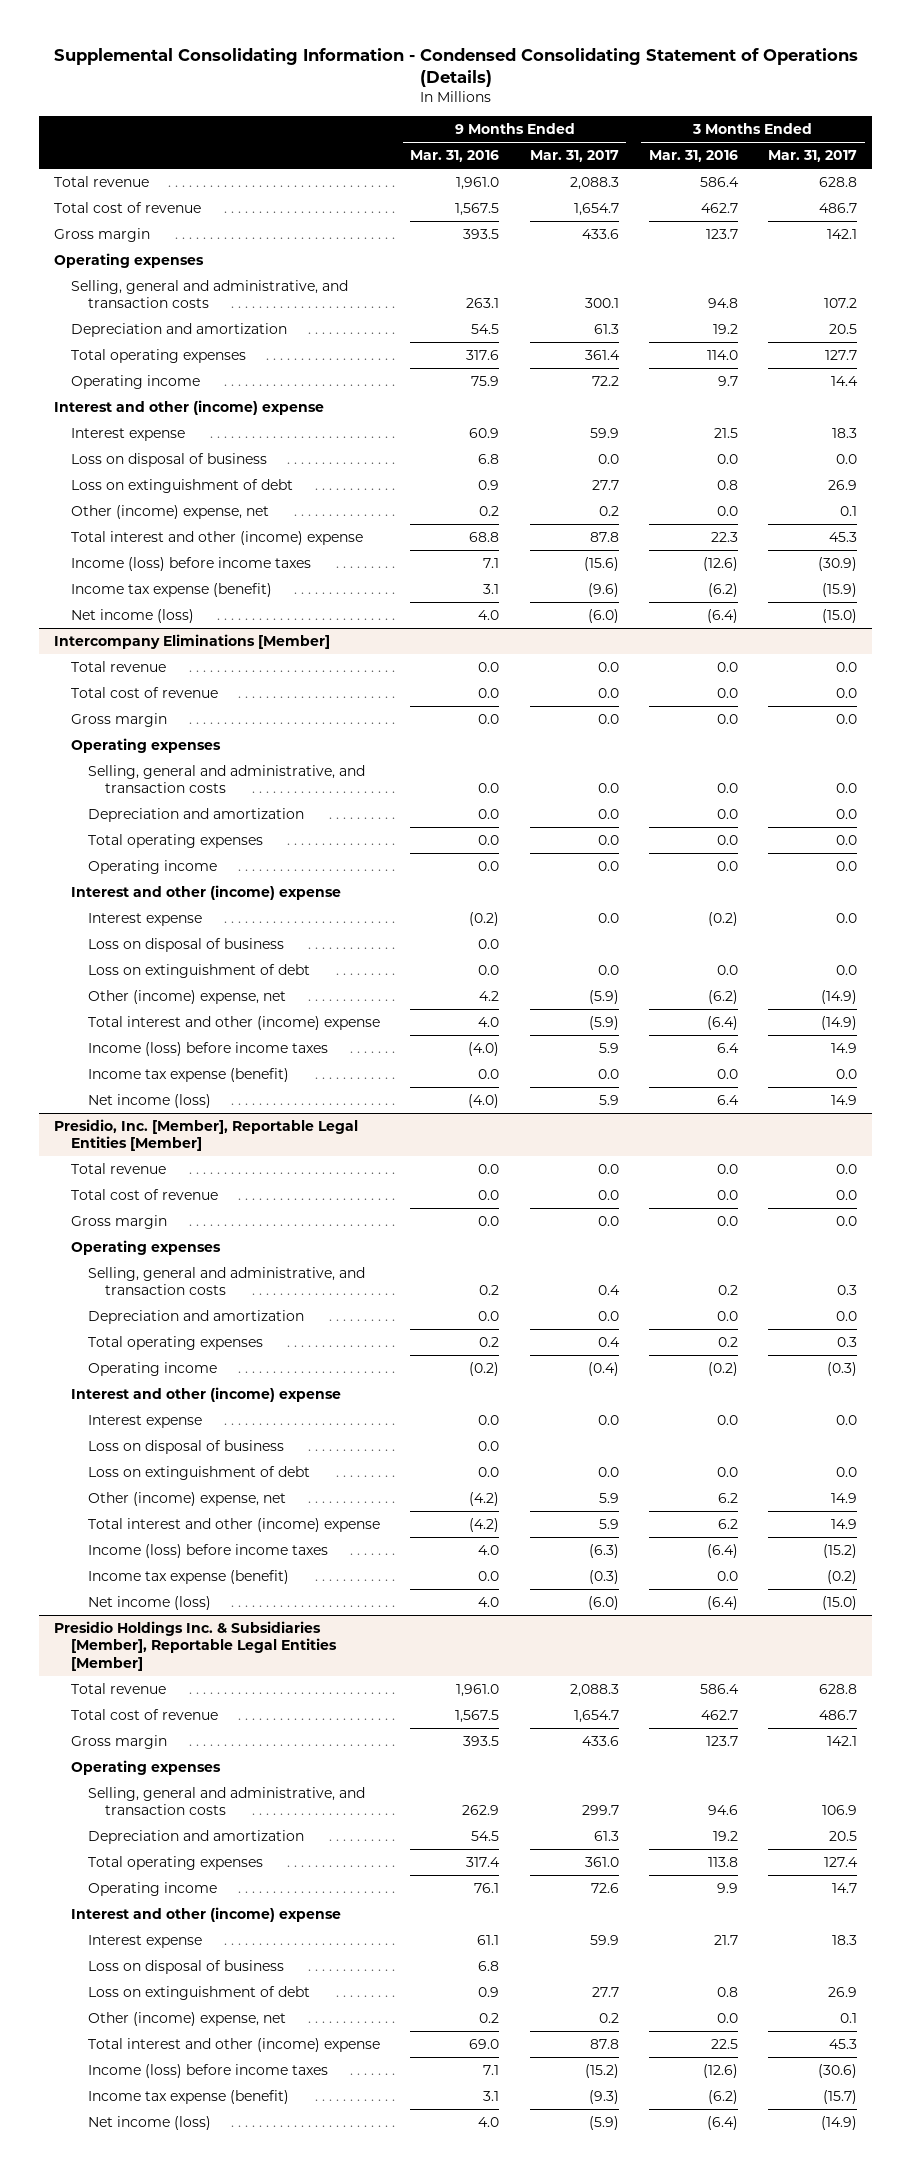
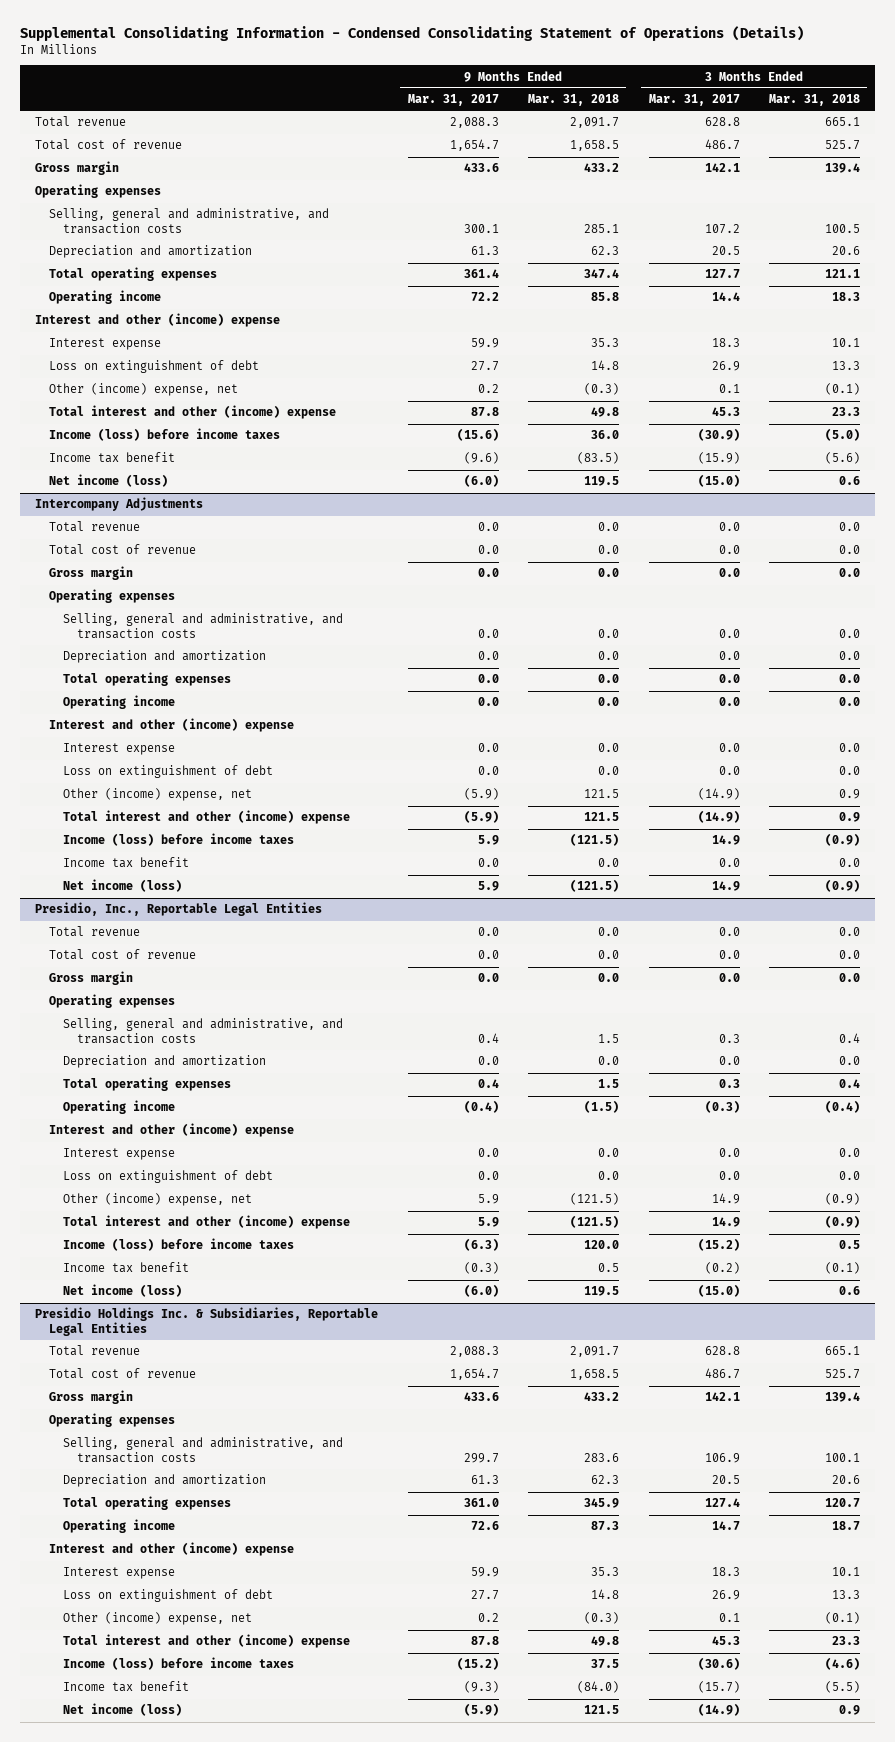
[410,150,500,163] Mar. 31, 2016 -> none
[648,150,738,163] Mar. 31, 2016 -> none
none -> [528,94,620,107] Mar. 31, 2018
none -> [769,94,861,107] Mar. 31, 2018
[71,452,268,467] Loss on disposal of business -> none
[71,582,273,597] Income tax expense (benefit) -> [48,452,175,464] Income tax benefit
[54,633,331,649] Intercompany Eliminations [Member] -> [35,497,204,512] Intercompany Adjustments
[88,937,285,952] Loss on disposal of business -> none
[88,1067,290,1082] Income tax expense (benefit) -> [62,857,189,869] Income tax benefit
[54,1118,359,1152] Presidio, Inc. [Member], Reportable Legal Entities [Member] -> [35,902,323,917] Presidio, Inc., Reportable Legal Entities
[88,1439,285,1454] Loss on disposal of business -> none
[88,1569,290,1584] Income tax expense (benefit) -> [62,1262,189,1274] Income tax benefit
[54,1620,338,1671] Presidio Holdings Inc. & Subsidiaries [Member], Reportable Legal Entities [Member] -> [35,1307,379,1336] Presidio Holdings Inc. & Subsidiaries, Reportable Legal Entities
[88,1959,285,1974] Loss on disposal of business -> none
[88,2089,290,2104] Income tax expense (benefit) -> [62,1681,189,1693] Income tax benefit

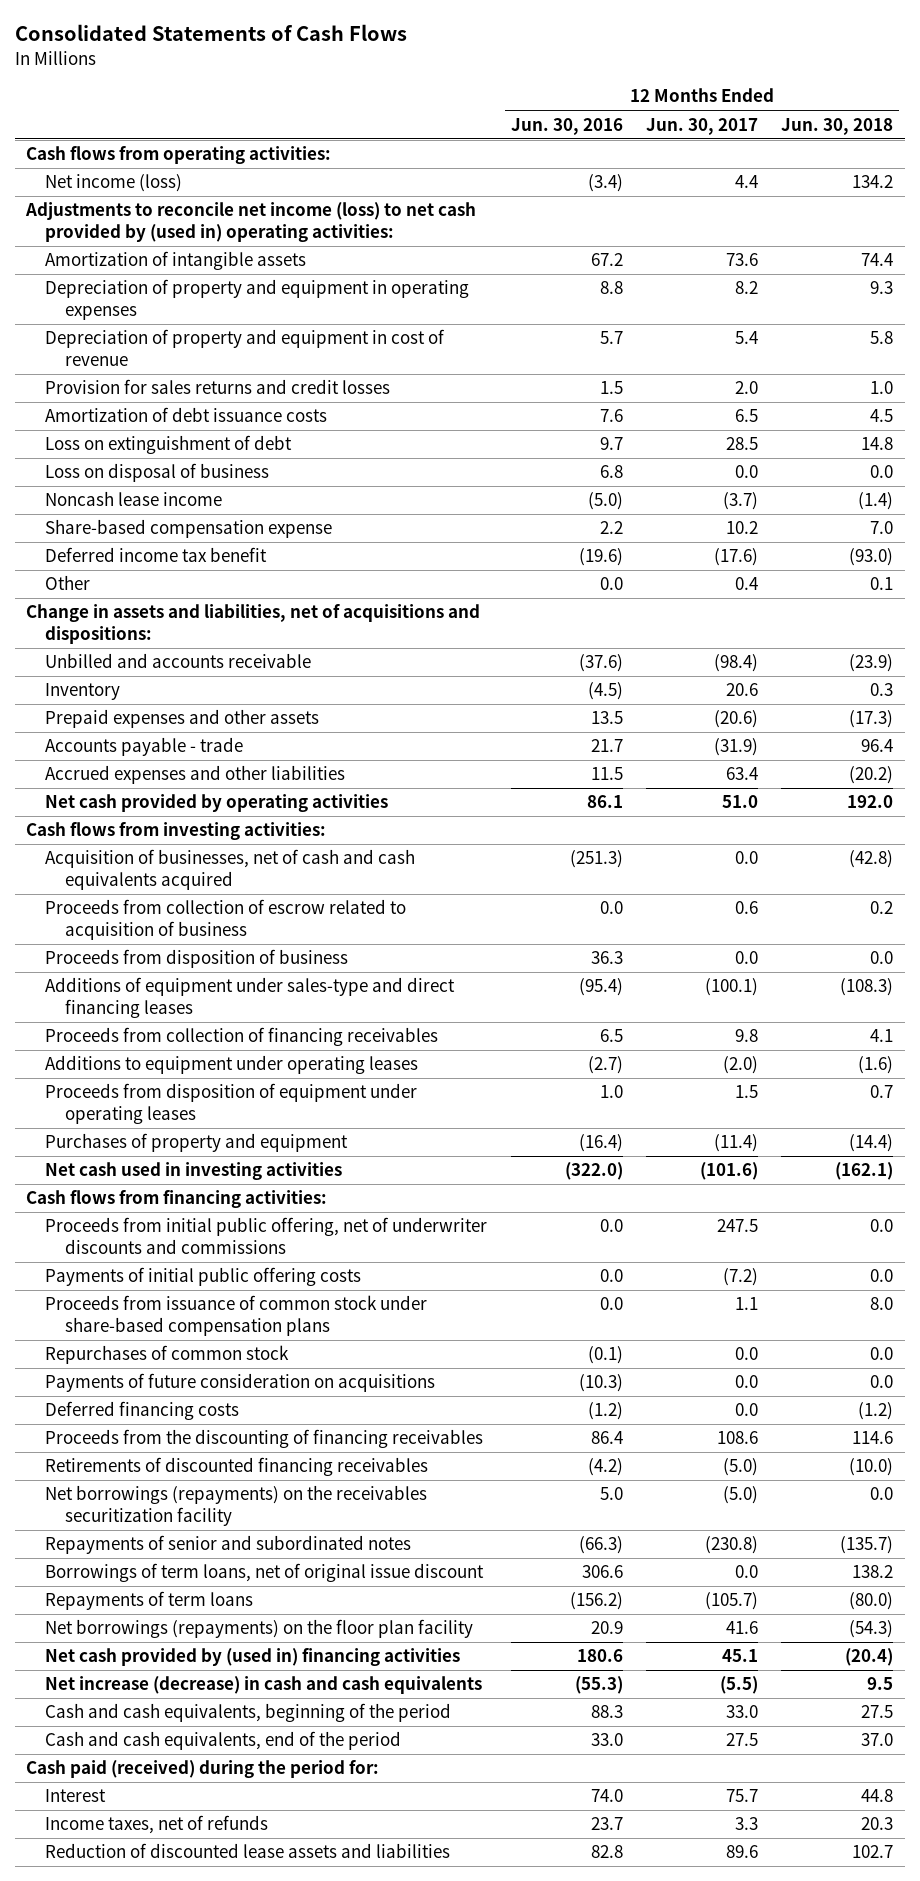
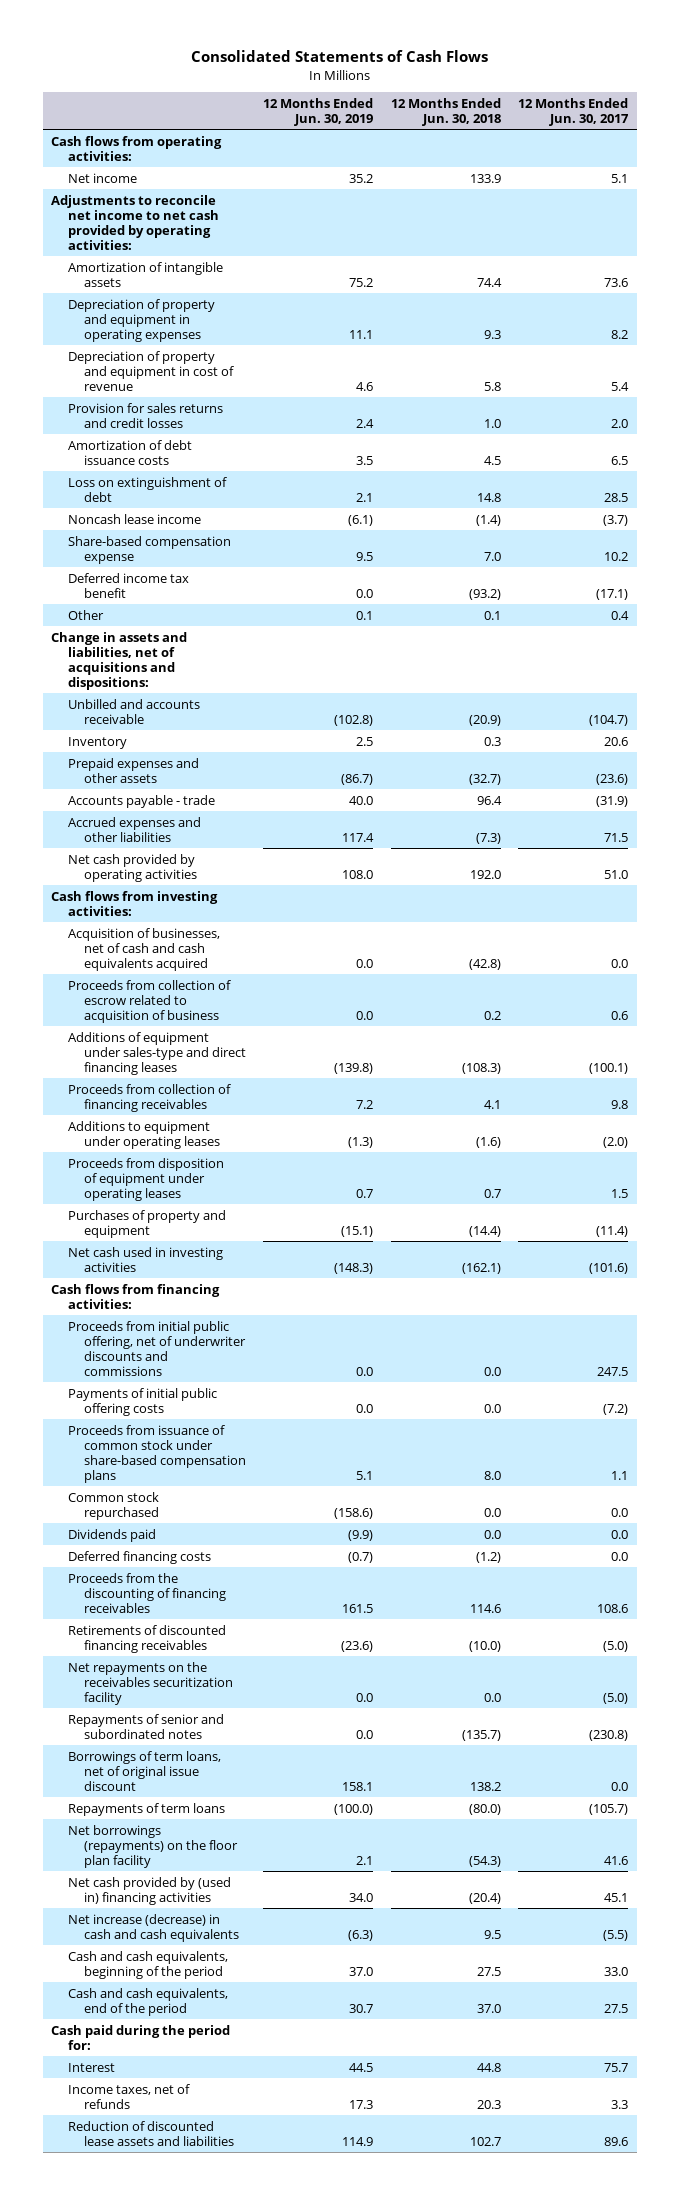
[510,117,623,135] Jun. 30, 2016 -> none
none -> [263,97,374,126] 12 Months Ended Jun. 30, 2019
[45,174,183,193] Net income (loss) -> [67,172,137,183] Net income
[735,175,759,189] 4.4 -> [610,173,628,183] 5.1
[852,175,894,189] 134.2 -> [469,173,501,183] 133.9
[25,202,477,243] Adjustments to reconcile net income (loss) to net cash provided by (used in) operating activities: -> [51,194,219,250] Adjustments to reconcile net income to net cash provided by operating activities:
[45,463,270,483] Loss on disposal of business -> none
[714,548,759,567] (17.6) -> [595,588,628,600] (17.1)
[849,548,894,567] (93.0) -> [468,588,501,600] (93.2)
[714,654,759,673] (98.4) -> [588,714,628,726] (104.7)
[849,654,894,673] (23.9) -> [468,714,501,726] (20.9)
[714,710,759,729] (20.6) -> [595,773,628,785] (23.6)
[849,710,894,729] (17.3) -> [468,773,501,785] (32.7)
[726,767,759,781] 63.4 -> [603,832,628,842] 71.5
[849,766,894,785] (20.2) -> [475,832,501,844] (7.3)
[45,949,349,969] Proceeds from disposition of business -> none
[45,1373,436,1393] Payments of future consideration on acquisitions -> none
[45,1345,290,1365] Repurchases of common stock -> [67,1491,159,1520] Common stock repurchased
none -> [67,1528,156,1542] Dividends paid
[45,1485,428,1527] Net borrowings (repayments) on the receivables securitization facility -> [67,1661,233,1705] Net repayments on the receivables securitization facility
[26,1760,380,1779] Cash paid (received) during the period for: -> [51,2024,231,2050] Cash paid during the period for:

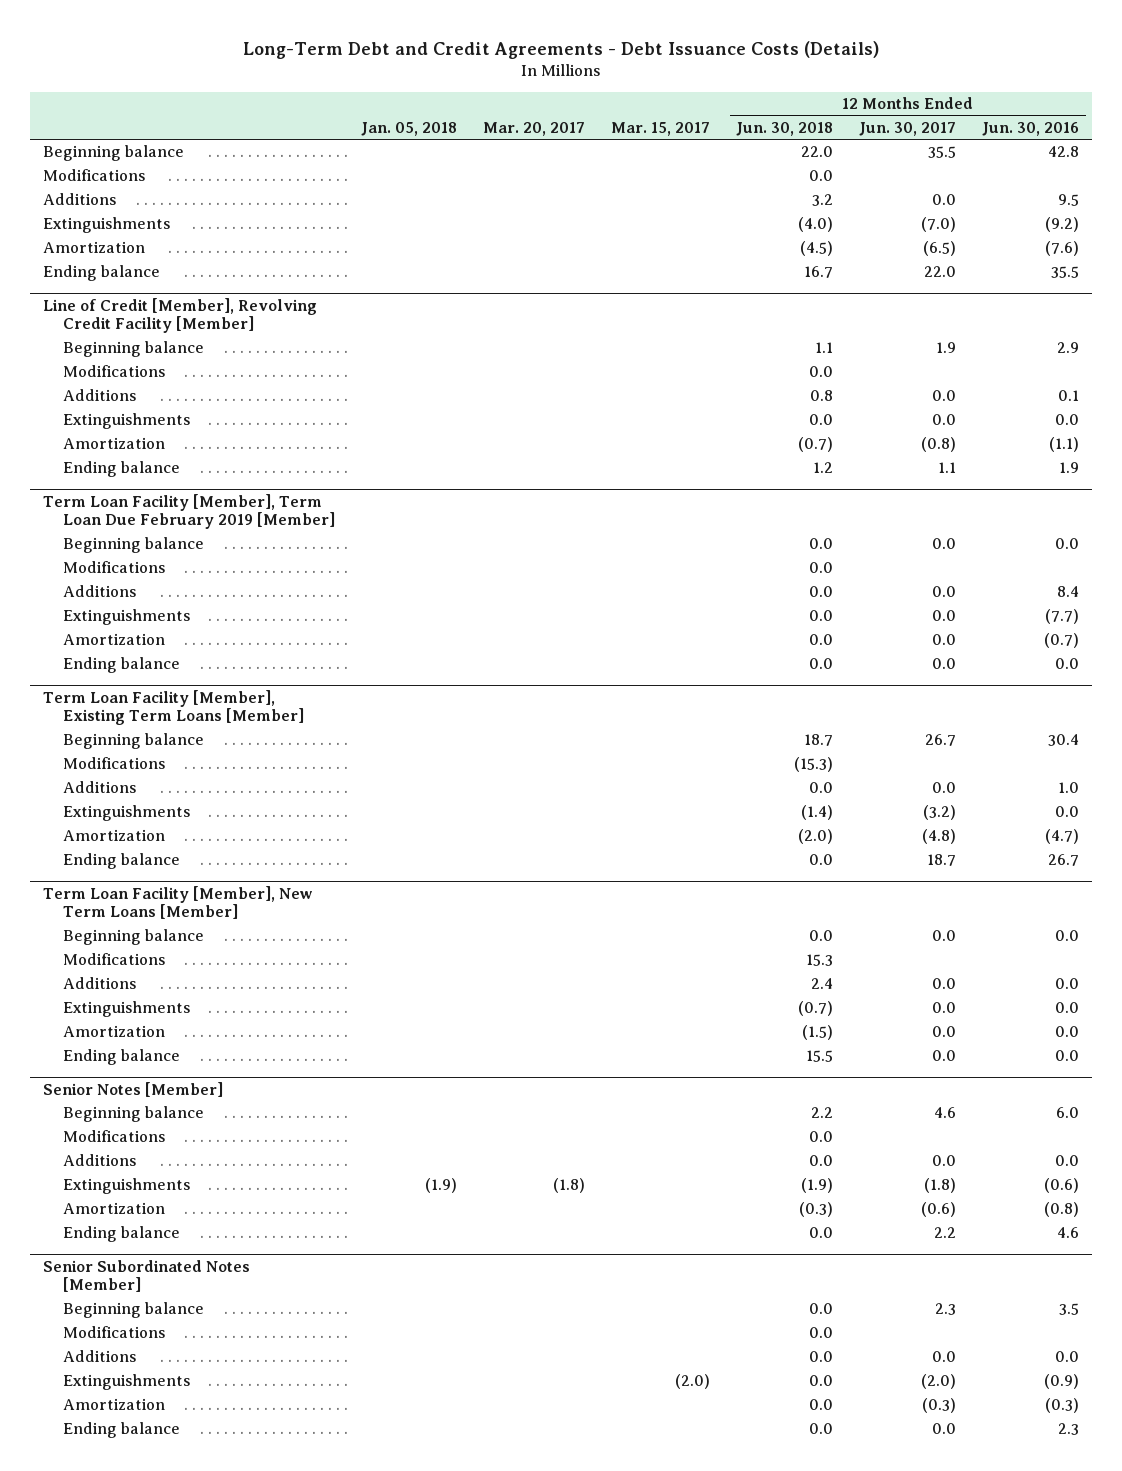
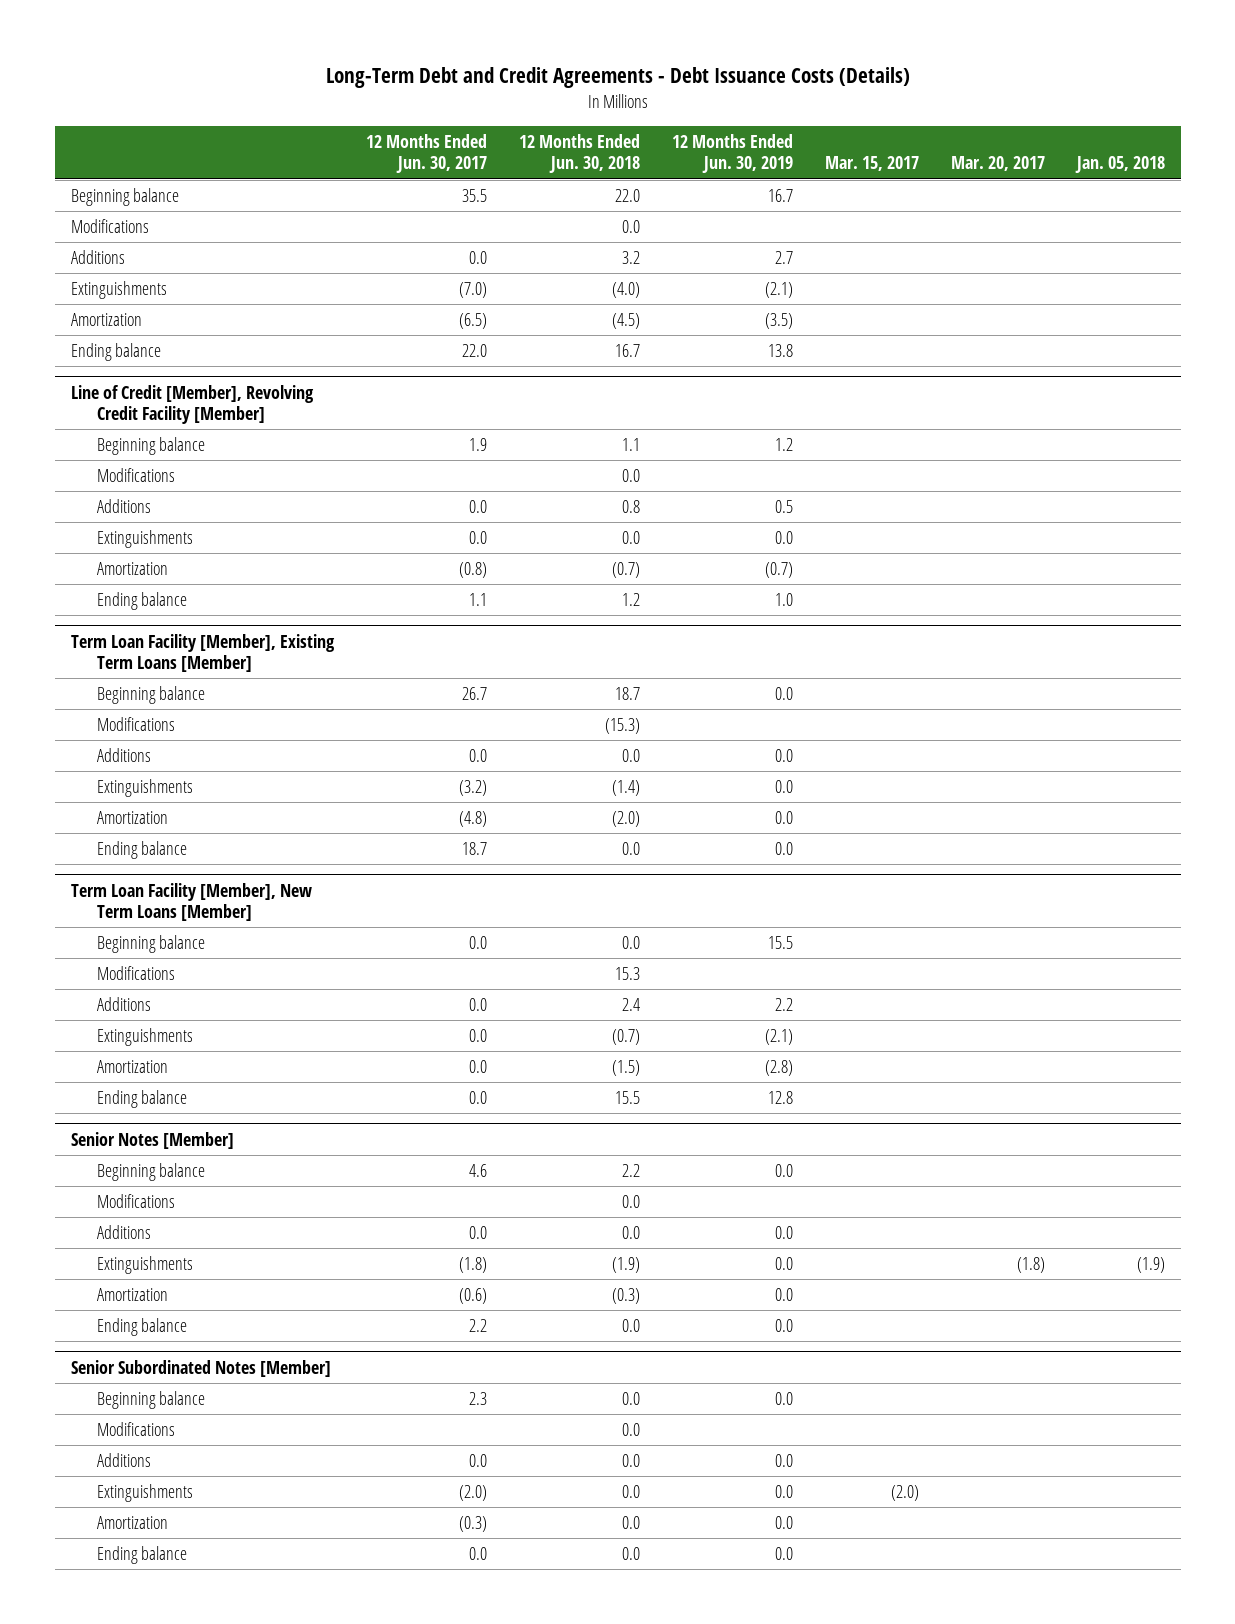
[982,121,1080,136] Jun. 30, 2016 -> none
none -> [671,134,793,174] 12 Months Ended Jun. 30, 2019
[43,493,336,530] Term Loan Facility [Member], Term Loan Due February 2019 [Member] -> none
[63,537,205,554] Beginning balance -> none
[63,561,166,574] Modifications -> none
[63,585,137,598] Additions -> none
[63,609,191,626] Extinguishments -> none
[63,633,166,646] Amortization -> none
[63,657,181,674] Ending balance -> none

